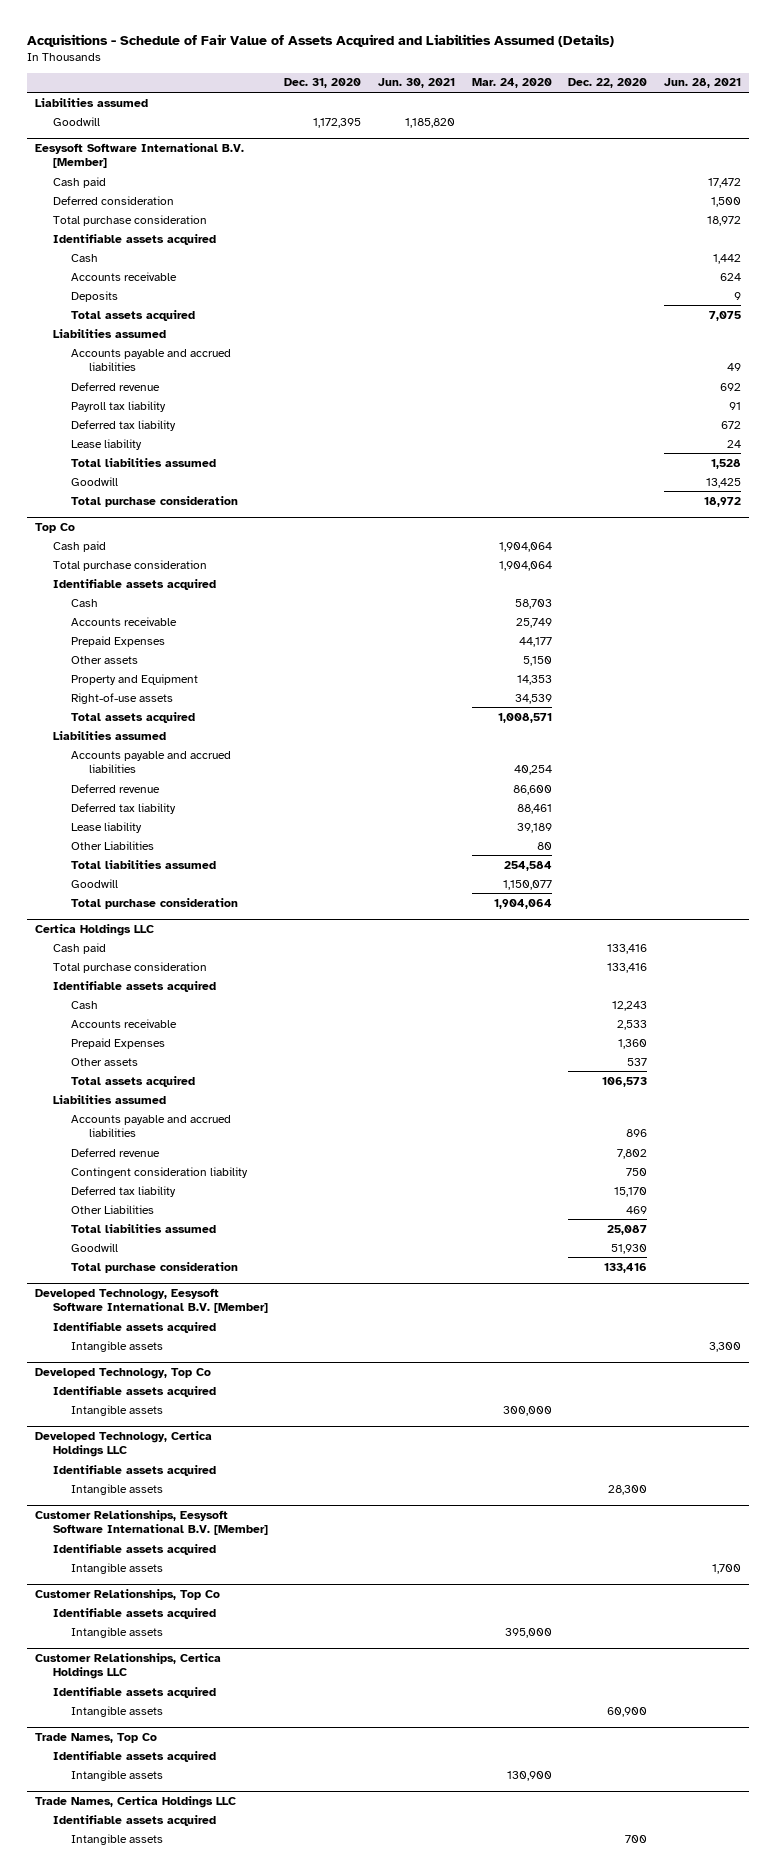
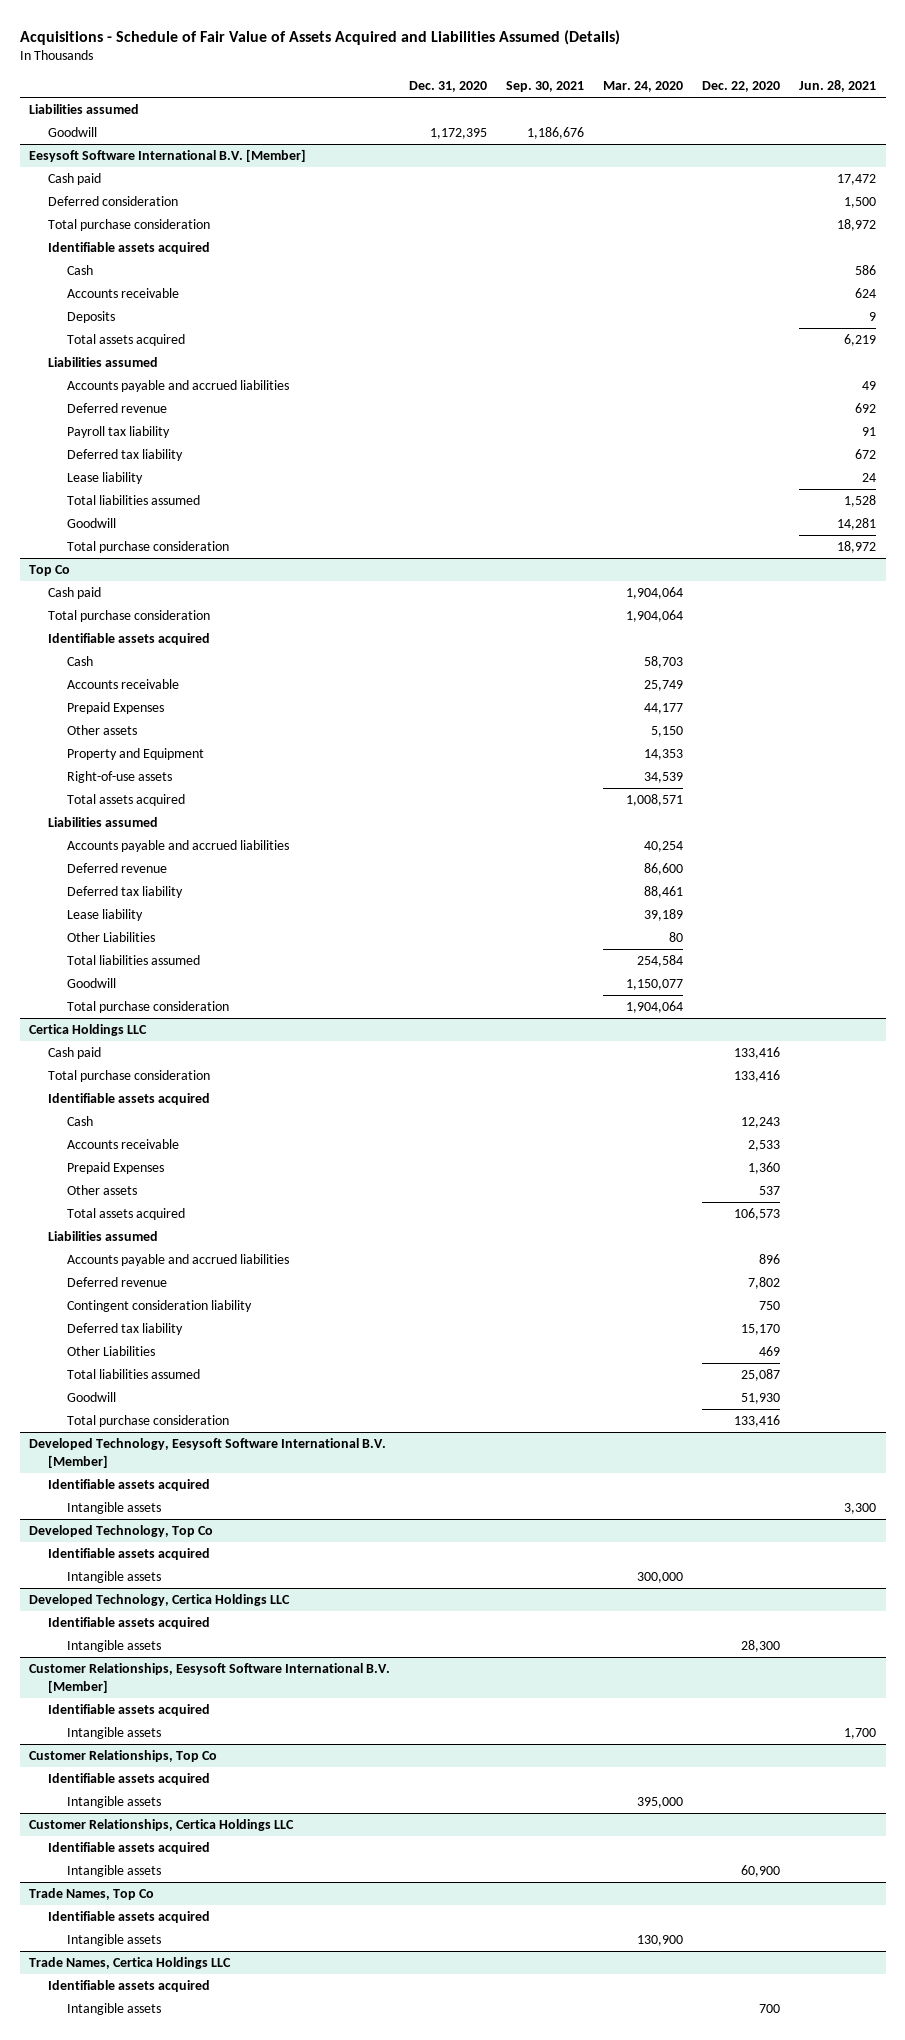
[378,78,456,89] Jun. 30, 2021 -> none
none -> [506,81,585,93] Sep. 30, 2021
[713,253,742,264] 1,442 -> [855,265,877,276] 586
[709,310,742,321] 7,075 -> [844,334,877,347] 6,219
[706,477,742,488] 13,425 -> [837,518,877,531] 14,281

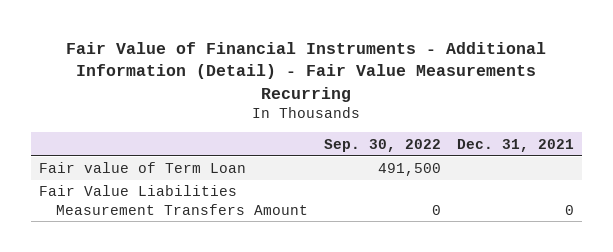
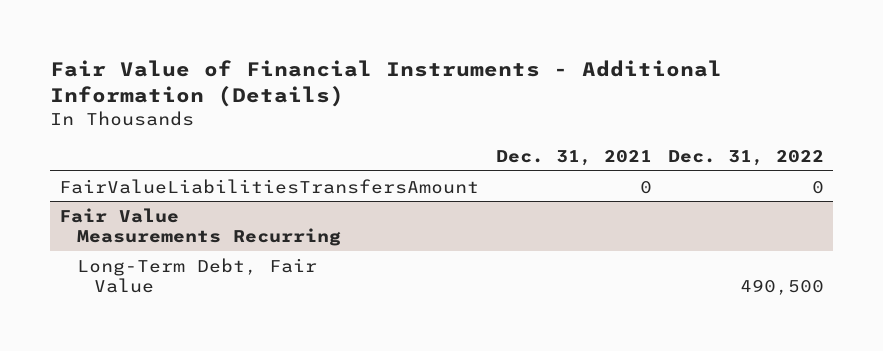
[66,41,547,102] Fair Value of Financial Instruments - Additional Information (Detail) - Fair Value Measurements Recurring -> [50,60,723,108] Fair Value of Financial Instruments - Additional Information (Details)
[324,138,442,152] Sep. 30, 2022 -> none
none -> [668,150,825,167] Dec. 31, 2022
[39,162,247,174] Fair value of Term Loan -> none
[39,185,309,215] Fair Value Liabilities Measurement Transfers Amount -> [58,178,479,194] FairValueLiabilitiesTransfersAmount
none -> [58,207,341,246] Fair Value Measurements Recurring
none -> [76,257,317,293] Long-Term Debt, Fair Value

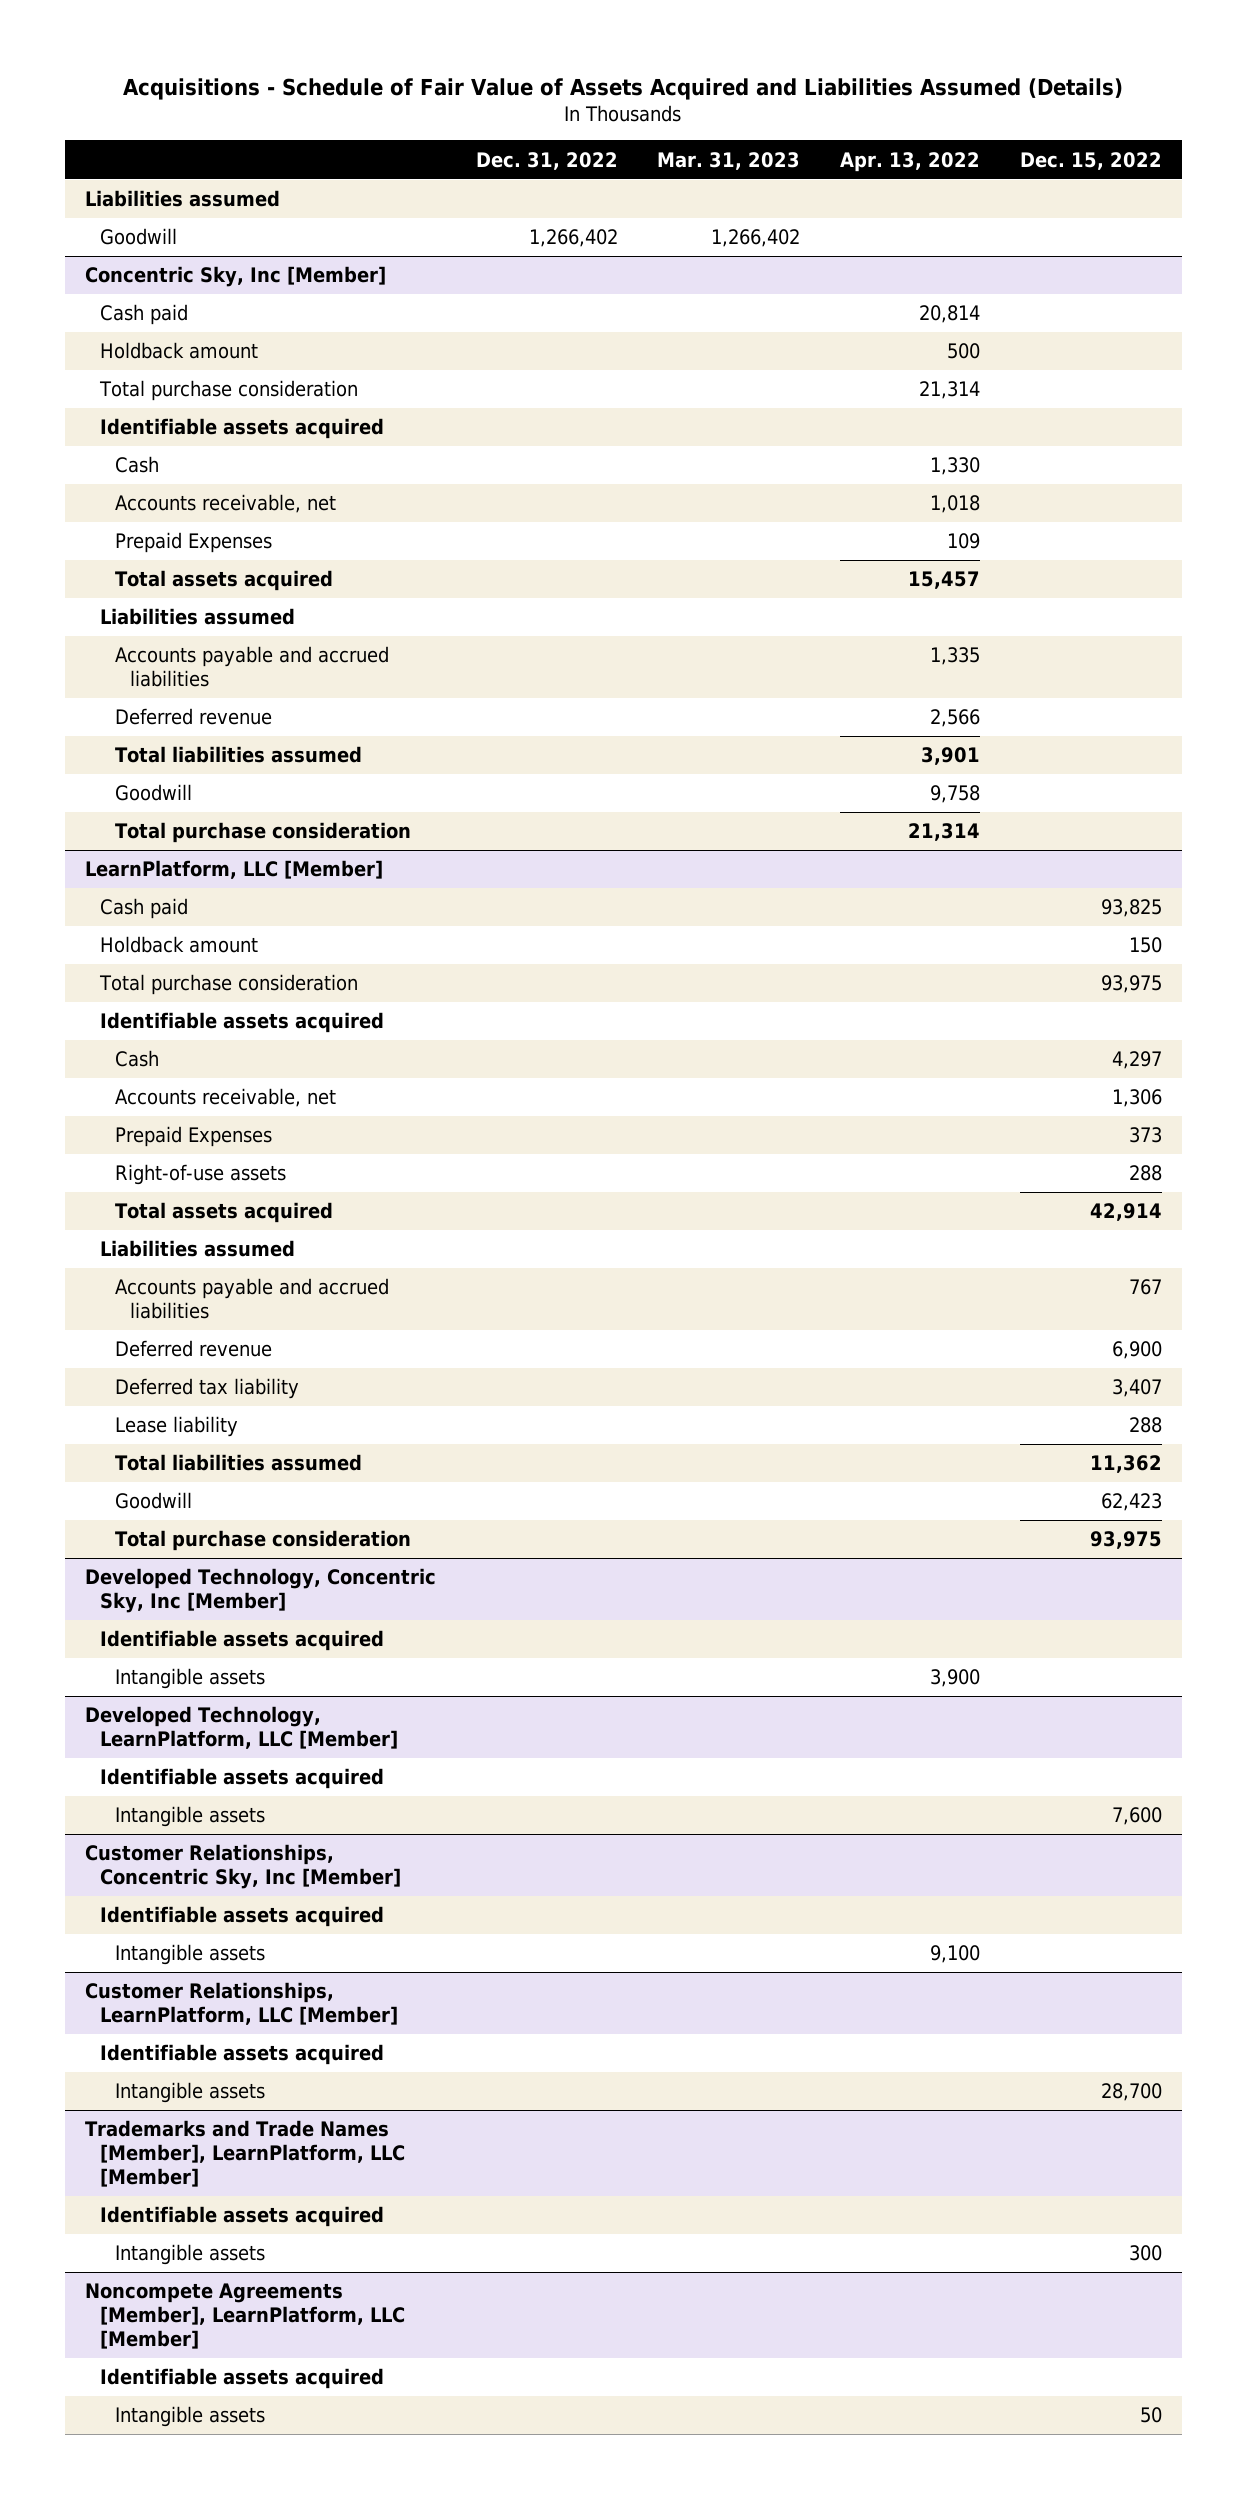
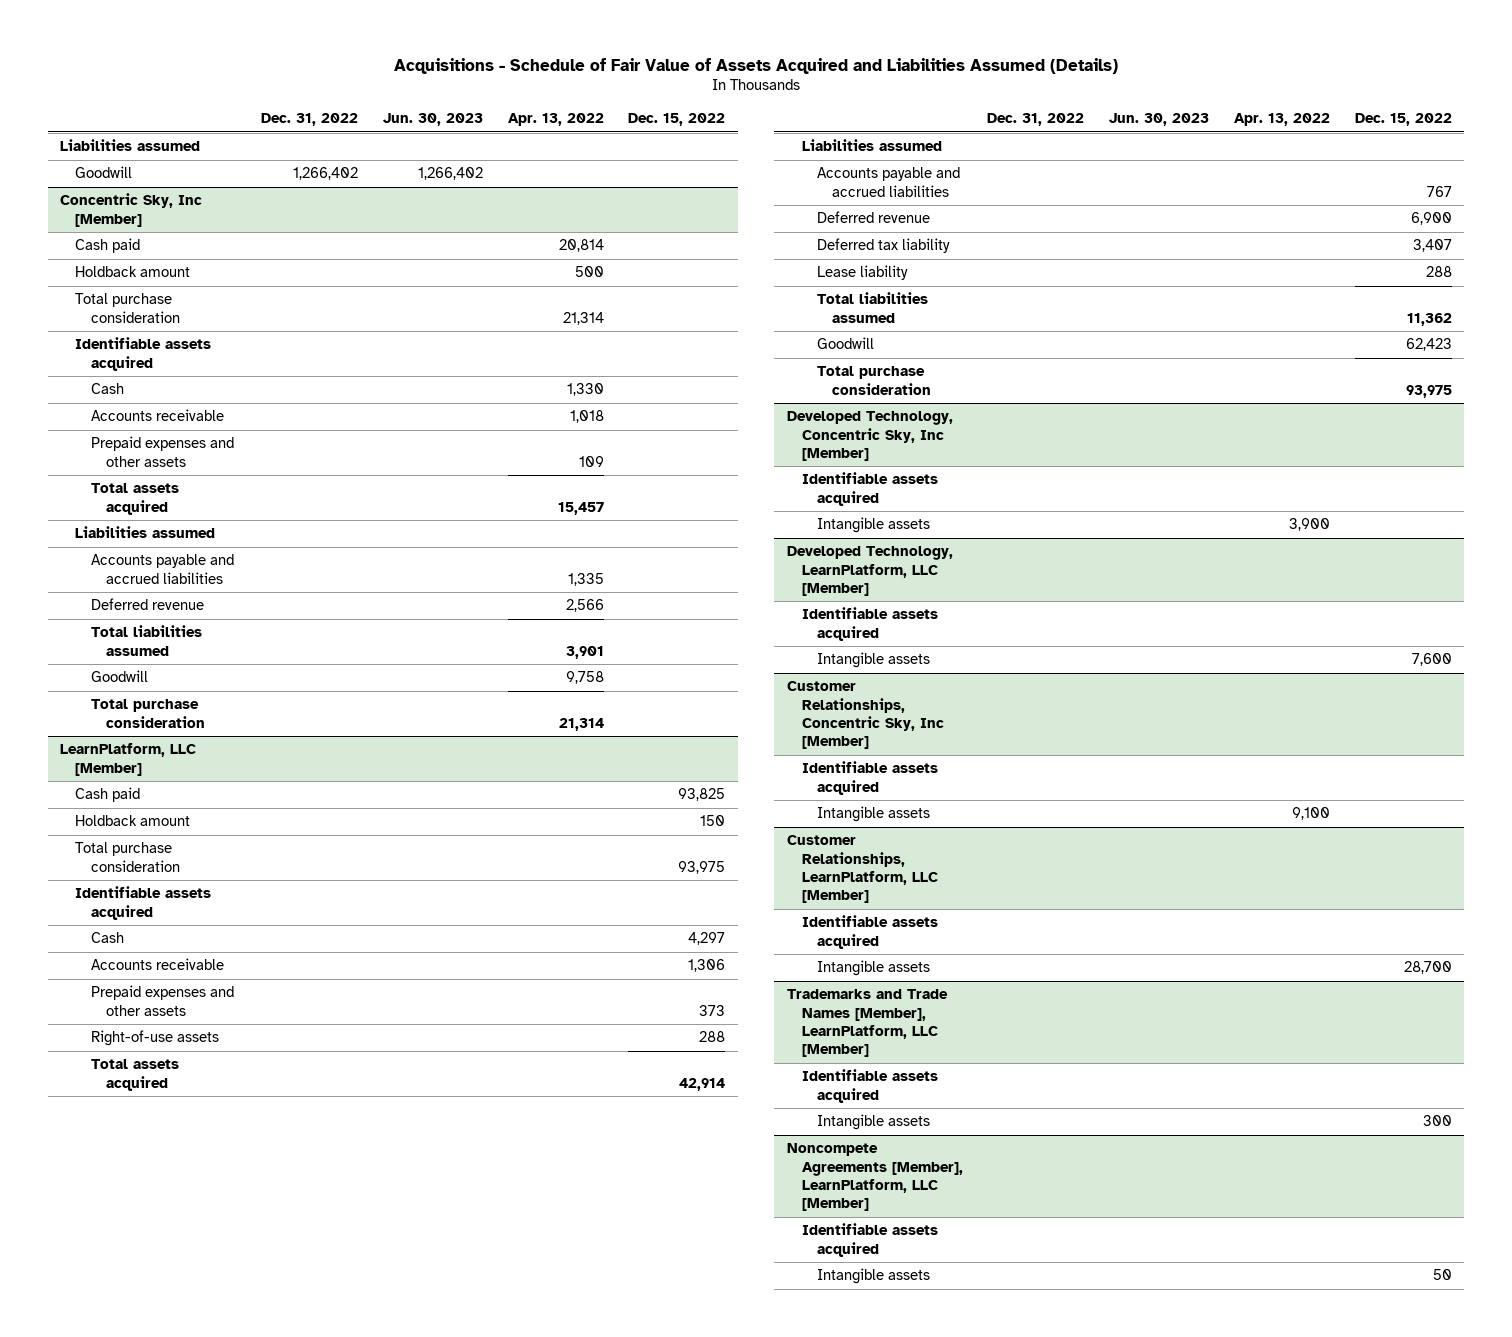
[657,151,801,170] Mar. 31, 2023 -> none
none -> [382,113,483,127] Jun. 30, 2023
[115,494,337,514] Accounts receivable, net -> [90,409,224,422] Accounts receivable
[115,532,273,554] Prepaid Expenses -> [90,436,234,467] Prepaid expenses and other assets
[115,1088,337,1108] Accounts receivable, net -> [90,958,224,971] Accounts receivable
[115,1126,273,1148] Prepaid Expenses -> [90,985,234,1016] Prepaid expenses and other assets

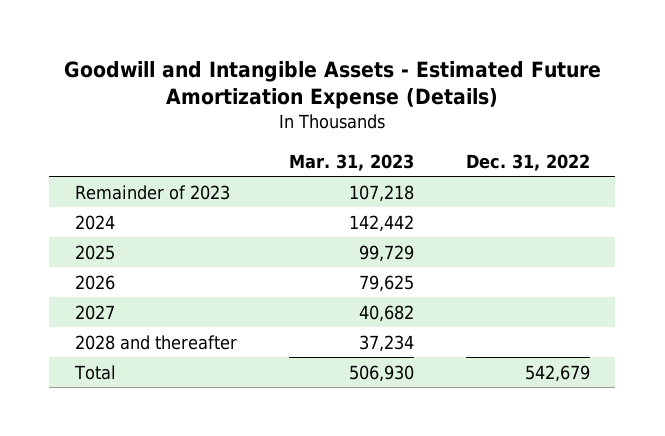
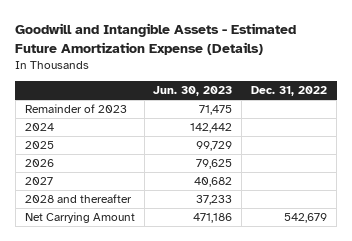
[288,153,414,171] Mar. 31, 2023 -> none
none -> [153,86,233,97] Jun. 30, 2023
[74,364,117,380] Total -> [24,212,135,224] Net Carrying Amount

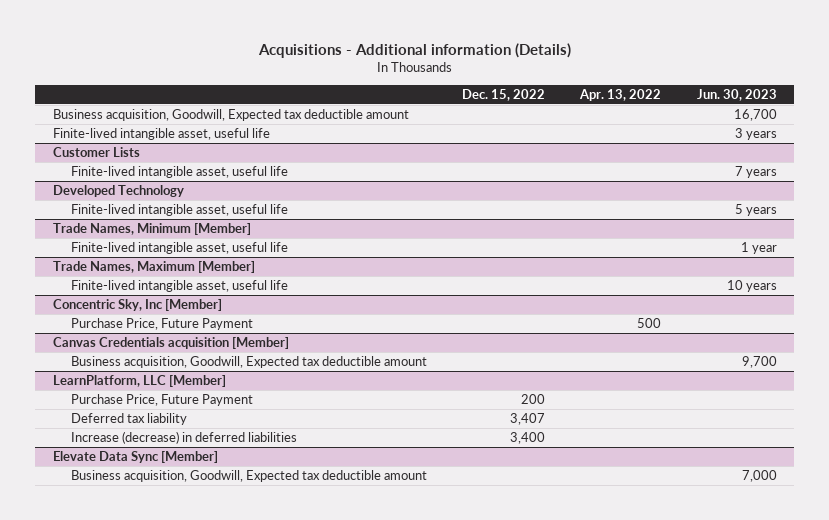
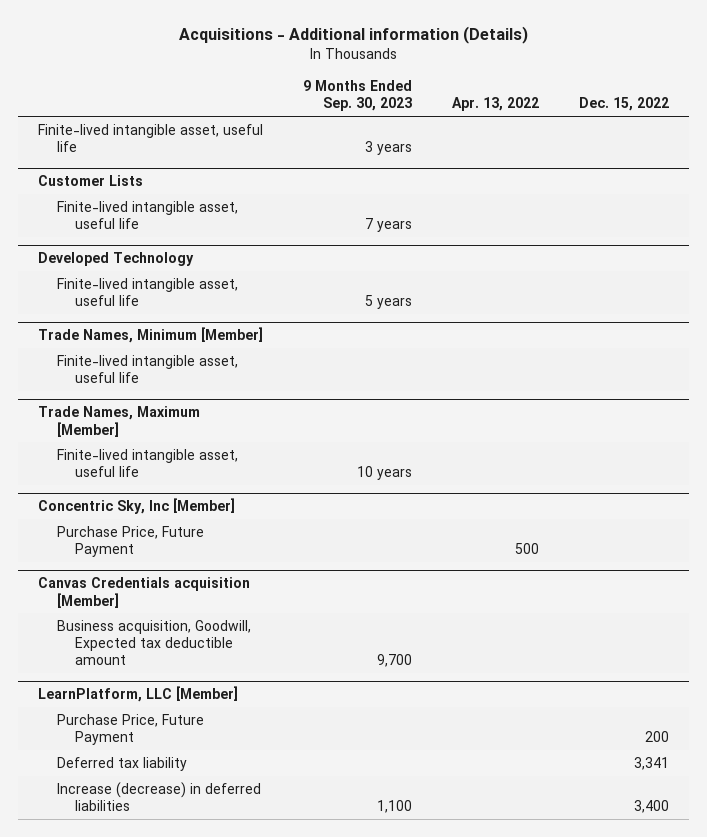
[696,88,777,101] Jun. 30, 2023 -> none
none -> [303,80,413,112] 9 Months Ended Sep. 30, 2023
[52,109,409,122] Business acquisition, Goodwill, Expected tax deductible amount -> none
[510,413,546,426] 3,407 -> [633,756,669,770] 3,341
[52,451,218,464] Elevate Data Sync [Member] -> none
[70,470,427,483] Business acquisition, Goodwill, Expected tax deductible amount -> none

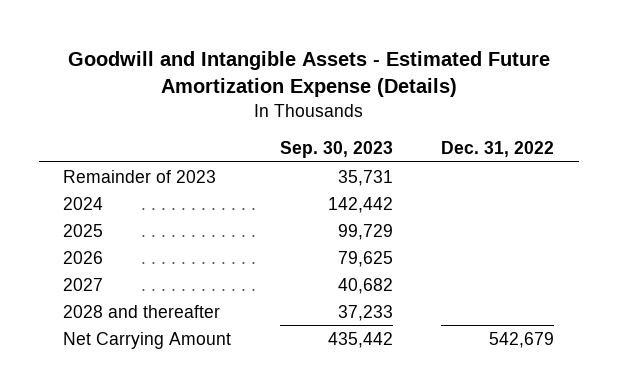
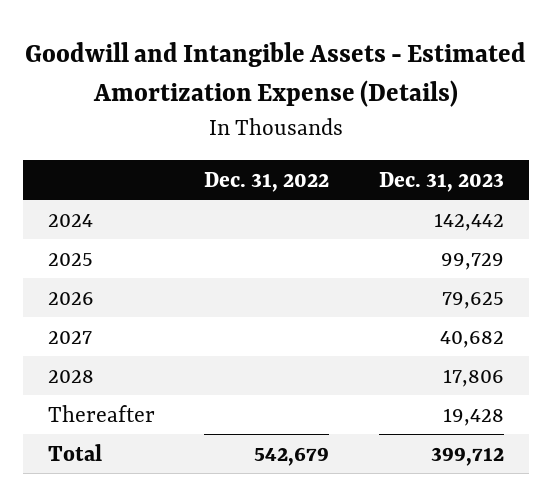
[67,51,550,98] Goodwill and Intangible Assets - Estimated Future Amortization Expense (Details) -> [24,41,526,108] Goodwill and Intangible Assets - Estimated Amortization Expense (Details)
[279,140,393,158] Sep. 30, 2023 -> none
none -> [378,171,504,192] Dec. 31, 2023
[63,169,217,183] Remainder of 2023 -> none
[63,304,221,318] 2028 and thereafter -> none
none -> [47,369,94,383] 2028
none -> [47,404,155,422] Thereafter
[63,331,232,349] Net Carrying Amount -> [47,443,102,461] Total

